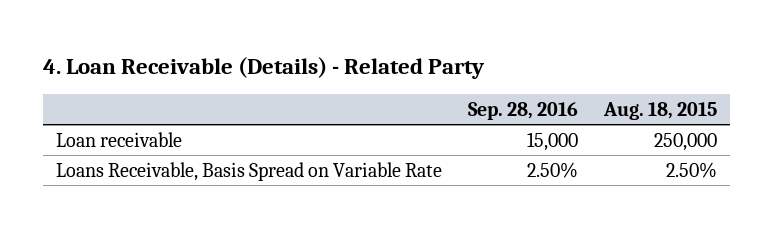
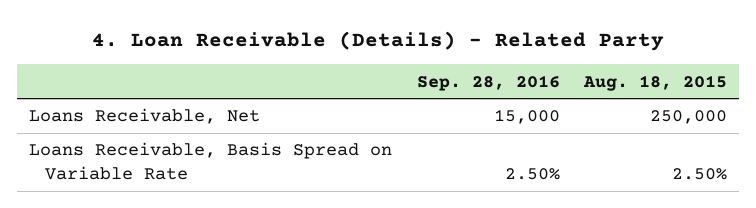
[55,131,182,147] Loan receivable -> [29,108,261,125] Loans Receivable, Net

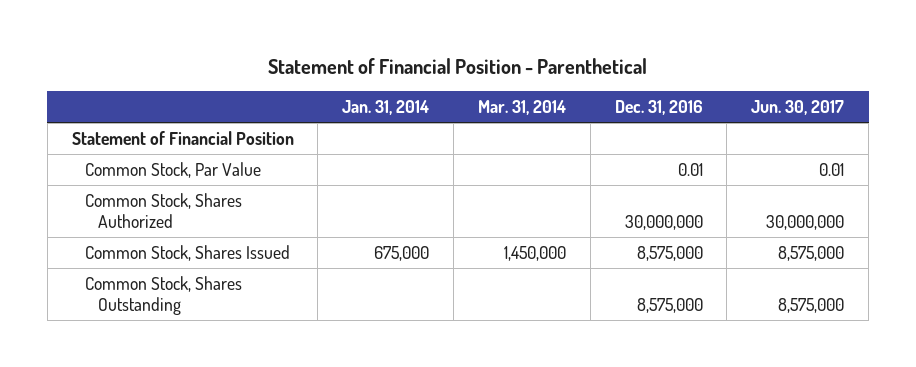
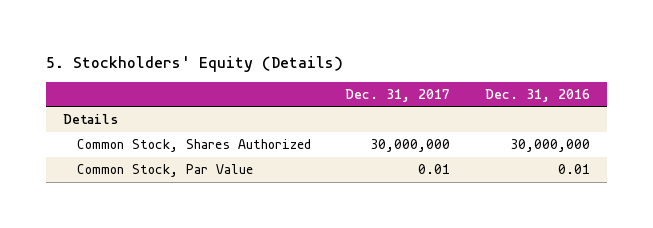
[267,58,647,75] Statement of Financial Position - Parenthetical -> [45,55,343,72] 5. Stockholders' Equity (Details)
[342,100,430,116] Jan. 31, 2014 -> none
[477,100,566,116] Mar. 31, 2014 -> none
[751,100,845,116] Jun. 30, 2017 -> none
none -> [345,88,451,102] Dec. 31, 2017
[71,130,294,145] Statement of Financial Position -> none
none -> [63,114,119,125] Details
[84,244,290,261] Common Stock, Shares Issued -> none
[84,275,242,315] Common Stock, Shares Outstanding -> none
[84,161,261,178] Common Stock, Par Value -> [76,164,253,178] Common Stock, Par Value

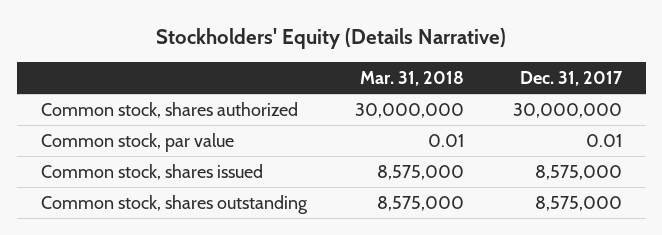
[45,55,343,72] 5. Stockholders' Equity (Details) -> [156,28,507,50] Stockholders' Equity (Details Narrative)
[484,88,590,102] Dec. 31, 2016 -> none
none -> [360,70,465,86] Mar. 31, 2018
[63,114,119,125] Details -> none
[76,139,311,153] Common Stock, Shares Authorized -> [40,101,298,118] Common stock, shares authorized
[76,164,253,178] Common Stock, Par Value -> [40,132,234,152] Common stock, par value
none -> [40,163,263,180] Common stock, shares issued
none -> [40,194,308,214] Common stock, shares outstanding

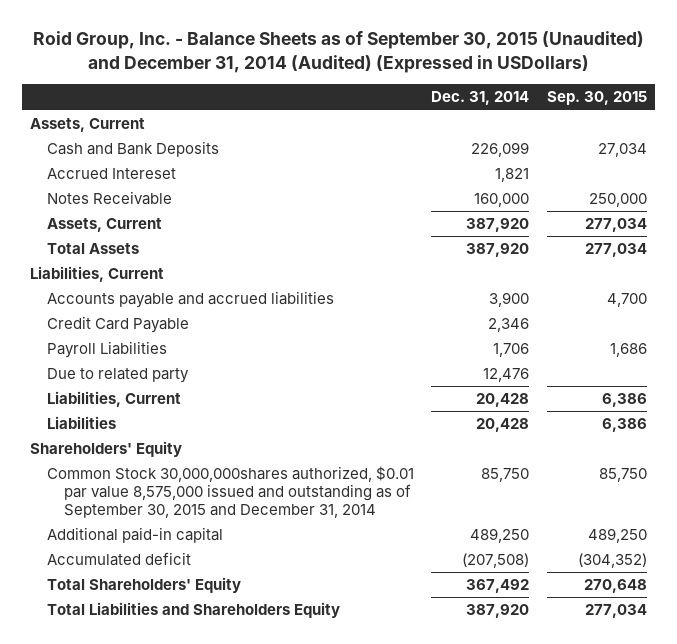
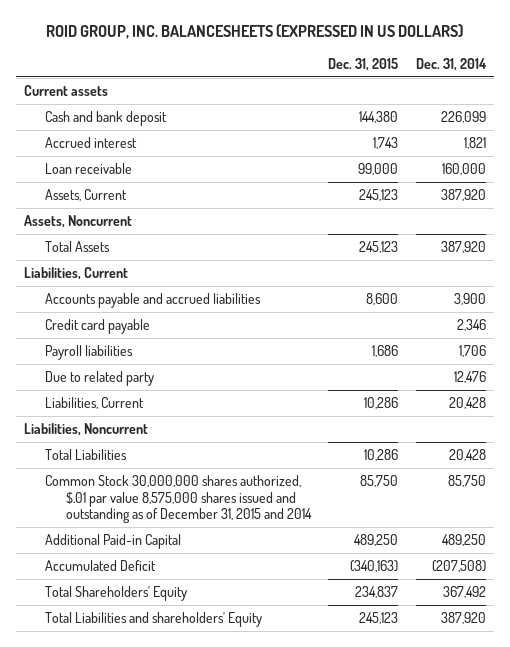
[32,31,644,73] Roid Group, Inc. - Balance Sheets as of September 30, 2015 (Unaudited) and December 31, 2014 (Audited) (Expressed in USDollars) -> [45,23,463,39] ROID GROUP, INC. BALANCESHEETS (EXPRESSED IN US DOLLARS)
[546,91,647,106] Sep. 30, 2015 -> none
none -> [328,57,399,71] Dec. 31, 2015
[30,118,146,133] Assets, Current -> [24,85,109,97] Current assets
[47,141,220,158] Cash and Bank Deposits -> [45,111,168,127] Cash and bank deposit
[47,168,177,180] Accrued Intereset -> [45,137,138,149] Accrued interest
[47,191,173,206] Notes Receivable -> [45,163,133,175] Loan receivable
none -> [24,215,133,229] Assets, Noncurrent
[47,316,190,334] Credit Card Payable -> [45,319,151,335] Credit card payable
[47,341,168,359] Payroll Liabilities -> [45,345,134,361] Payroll liabilities
[30,441,183,458] Shareholders' Equity -> none
none -> [24,423,149,437] Liabilities, Noncurrent
[47,416,117,430] Liabilities -> [45,449,128,461] Total Liabilities
[47,466,415,518] Common Stock 30,000,000shares authorized, $0.01 par value 8,575,000 issued and outstanding as of September 30, 2015 and December 31, 2014 -> [45,475,313,524] Common Stock 30,000,000 shares authorized, $.01 par value 8,575,000 shares issued and outstanding as of December 31, 2015 and 2014
[47,527,224,544] Additional paid-in capital -> [45,534,182,550] Additional Paid-in Capital
[47,552,192,567] Accumulated deficit -> [45,560,157,572] Accumulated Deficit
[47,602,341,619] Total Liabilities and Shareholders Equity -> [45,612,263,628] Total Liabilities and shareholders' Equity

